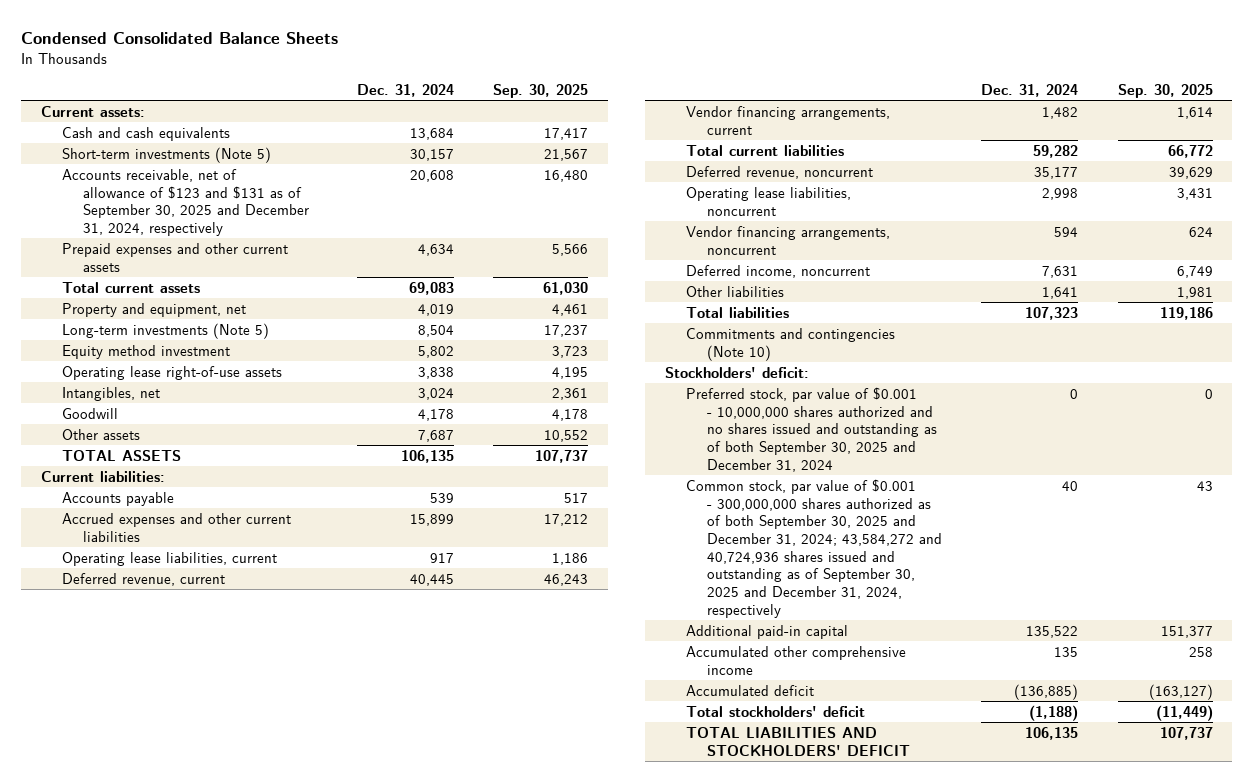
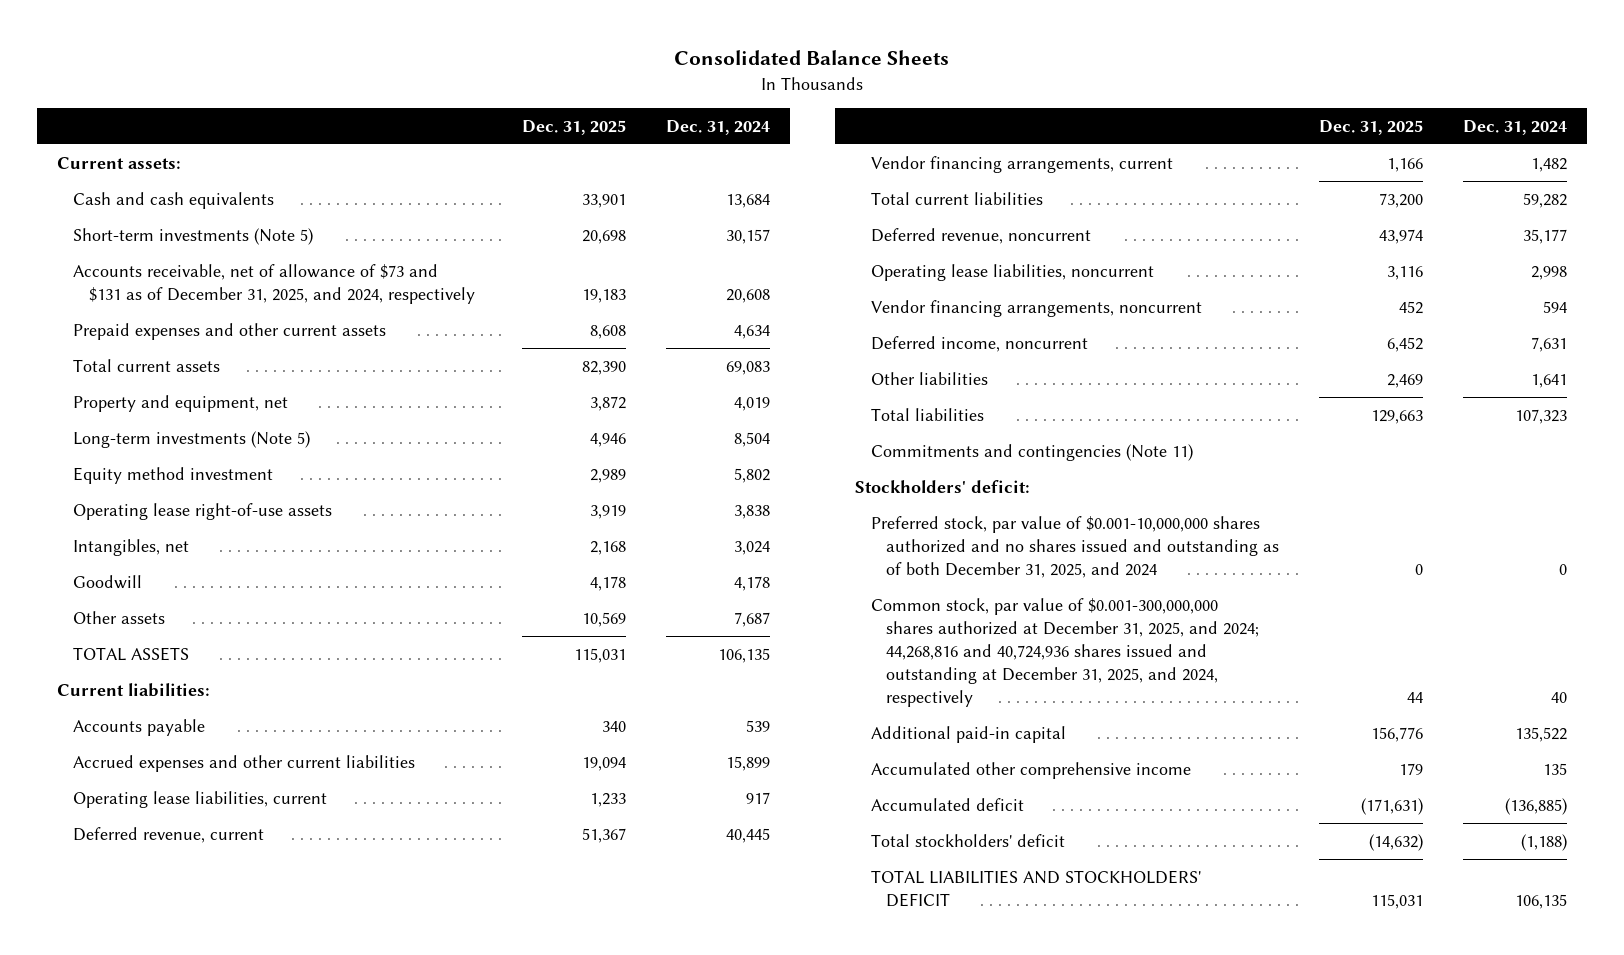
[21,32,339,45] Condensed Consolidated Balance Sheets -> [674,50,950,66] Consolidated Balance Sheets
[493,83,589,98] Sep. 30, 2025 -> none
none -> [521,119,626,135] Dec. 31, 2025
[61,168,309,236] Accounts receivable, net of allowance of $123 and $131 as of September 30, 2025 and December 31, 2024, respectively -> [72,263,475,304] Accounts receivable, net of allowance of $73 and $131 as of December 31, 2025, and 2024, respectively
[685,327,895,361] Commitments and contingencies (Note 10) -> [870,443,1193,461] Commitments and contingencies (Note 11)
[685,386,937,472] Preferred stock, par value of $0.001 - 10,000,000 shares authorized and no shares issued and outstanding as of both September 30, 2025 and December 31, 2024 -> [870,515,1280,578] Preferred stock, par value of $0.001-10,000,000 shares authorized and no shares issued and outstanding as of both December 31, 2025, and 2024
[685,478,942,618] Common stock, par value of $0.001 - 300,000,000 shares authorized as of both September 30, 2025 and December 31, 2024; 43,584,272 and 40,724,936 shares issued and outstanding as of September 30, 2025 and December 31, 2024, respectively -> [870,597,1260,707] Common stock, par value of $0.001-300,000,000 shares authorized at December 31, 2025, and 2024; 44,268,816 and 40,724,936 shares issued and outstanding at December 31, 2025, and 2024, respectively

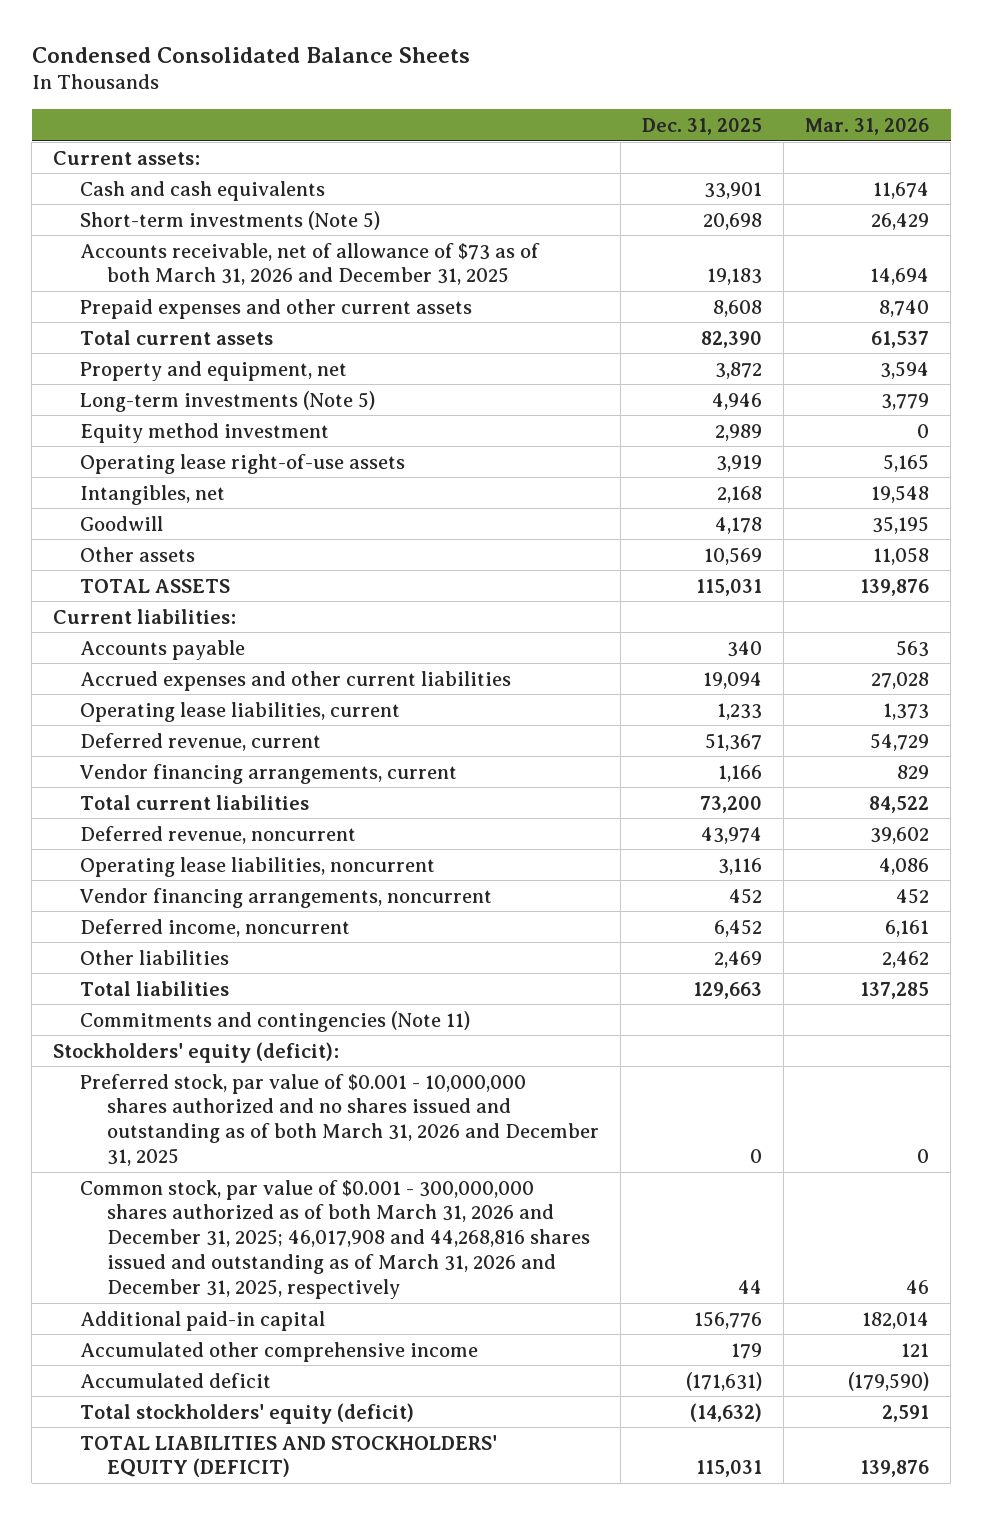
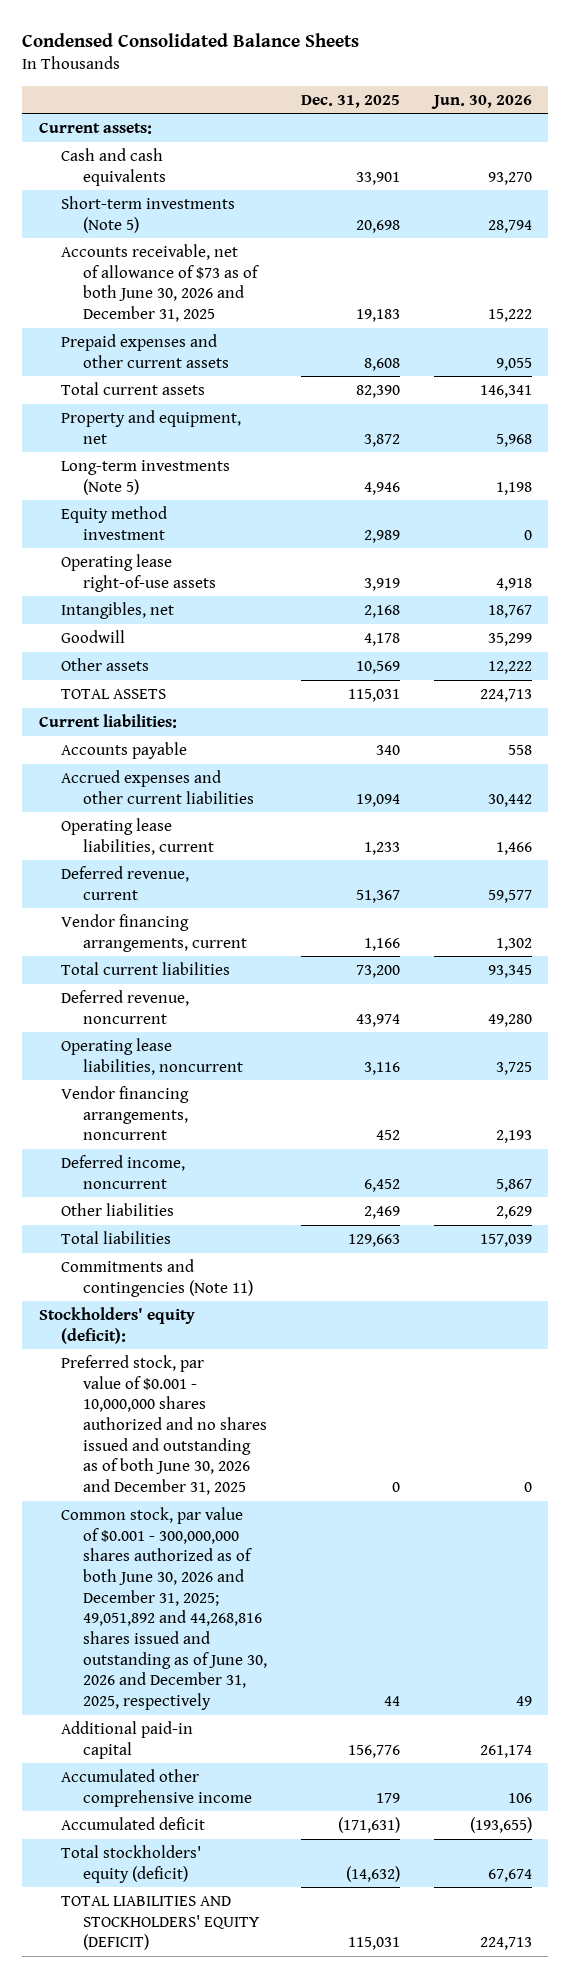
[805,117,930,135] Mar. 31, 2026 -> none
none -> [430,94,532,109] Jun. 30, 2026
[80,242,541,286] Accounts receivable, net of allowance of $73 as of both March 31, 2026 and December 31, 2025 -> [61,243,260,322] Accounts receivable, net of allowance of $73 as of both June 30, 2026 and December 31, 2025
[80,1073,599,1167] Preferred stock, par value of $0.001 - 10,000,000 shares authorized and no shares issued and outstanding as of both March 31, 2026 and December 31, 2025 -> [61,1354,268,1495] Preferred stock, par value of $0.001 - 10,000,000 shares authorized and no shares issued and outstanding as of both June 30, 2026 and December 31, 2025
[80,1179,590,1299] Common stock, par value of $0.001 - 300,000,000 shares authorized as of both March 31, 2026 and December 31, 2025; 46,017,908 and 44,268,816 shares issued and outstanding as of March 31, 2026 and December 31, 2025, respectively -> [61,1506,268,1711] Common stock, par value of $0.001 - 300,000,000 shares authorized as of both June 30, 2026 and December 31, 2025; 49,051,892 and 44,268,816 shares issued and outstanding as of June 30, 2026 and December 31, 2025, respectively

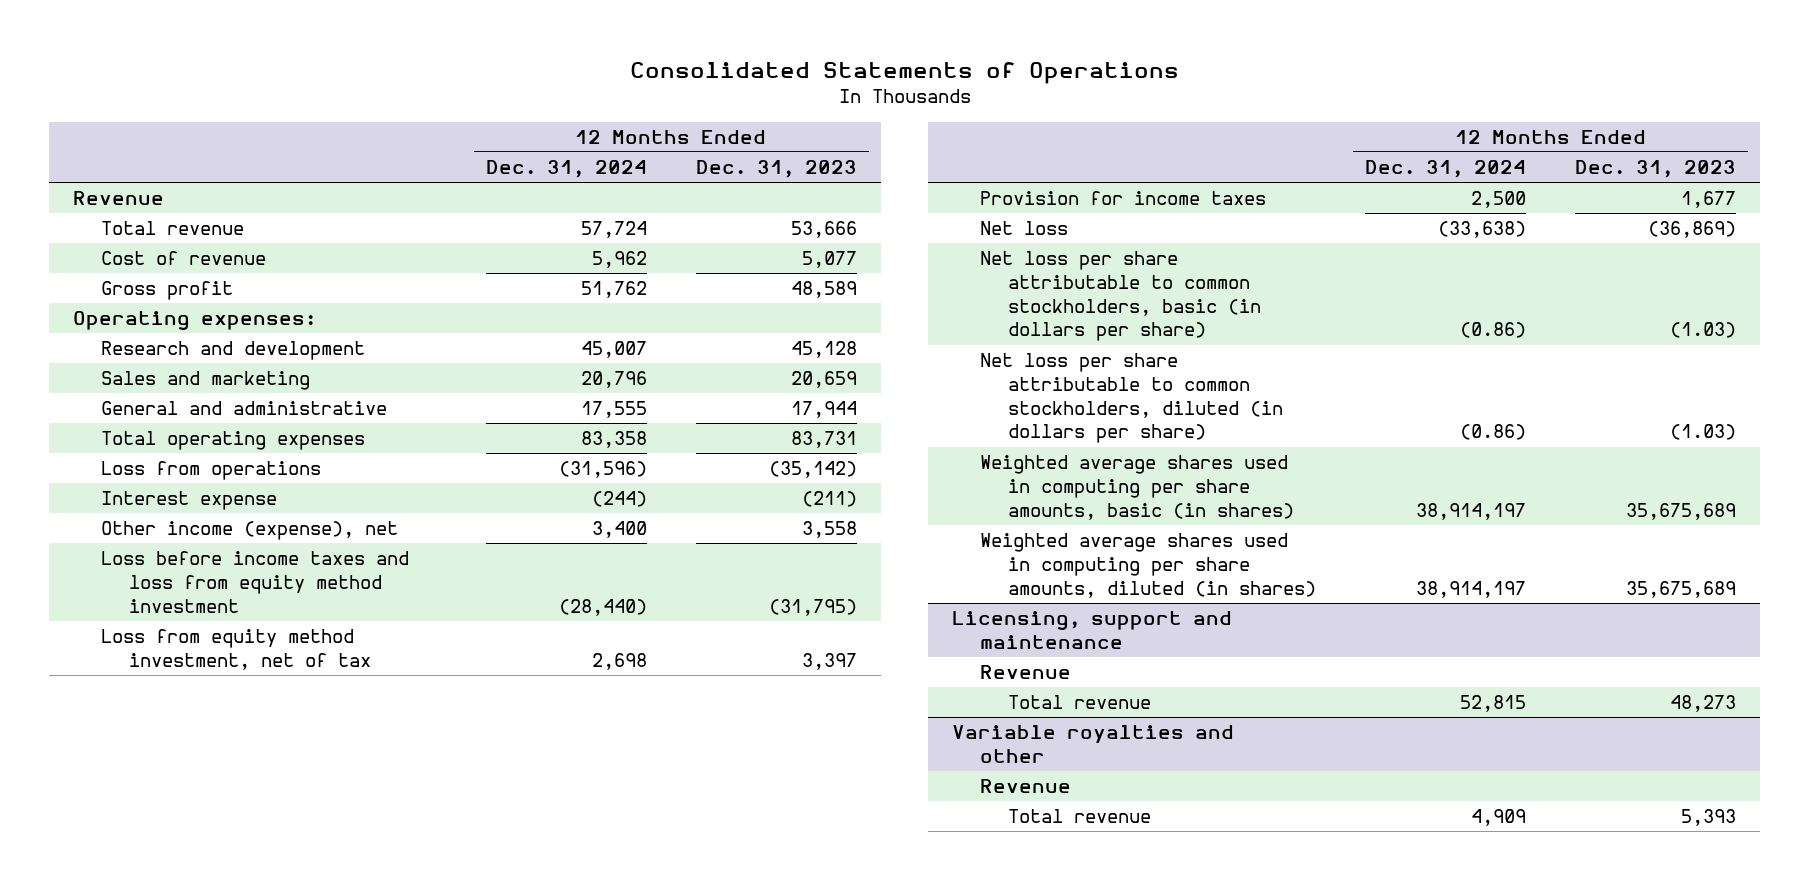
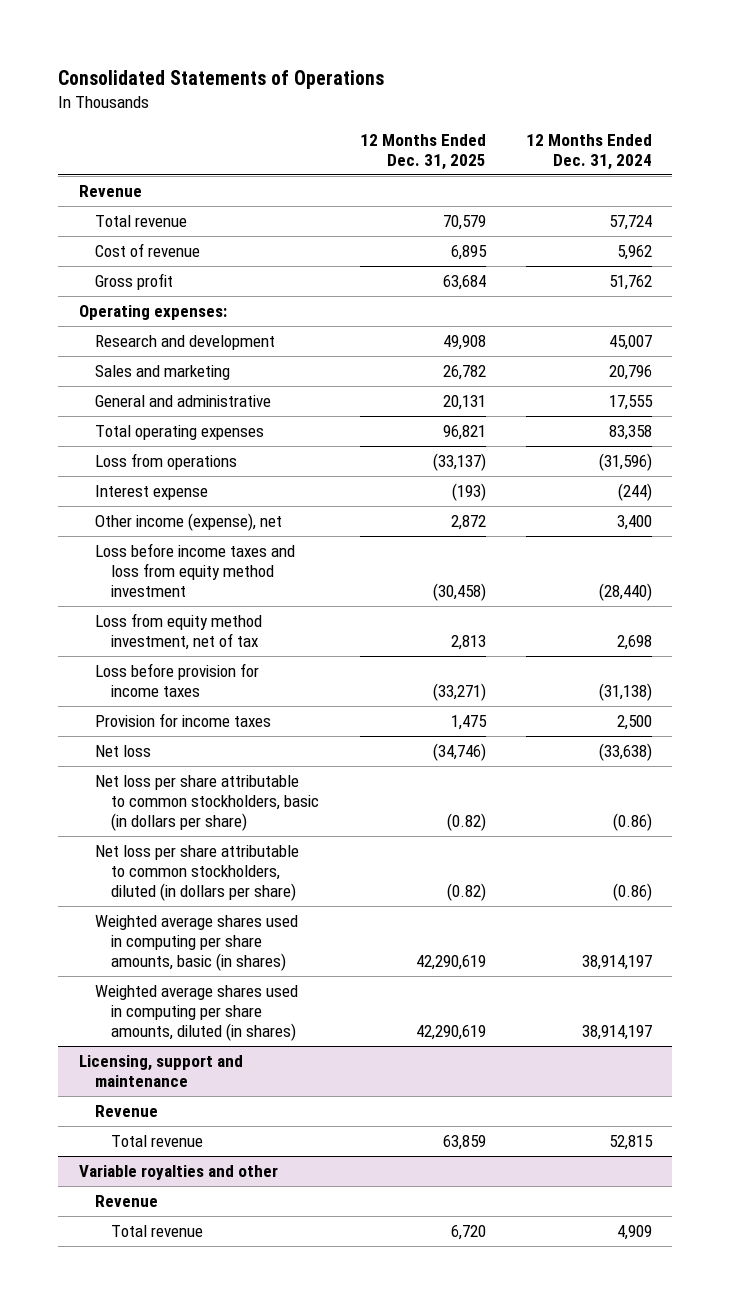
[695,160,857,179] Dec. 31, 2023 -> none
none -> [359,133,486,170] 12 Months Ended Dec. 31, 2025
none -> [94,663,259,698] Loss before provision for income taxes

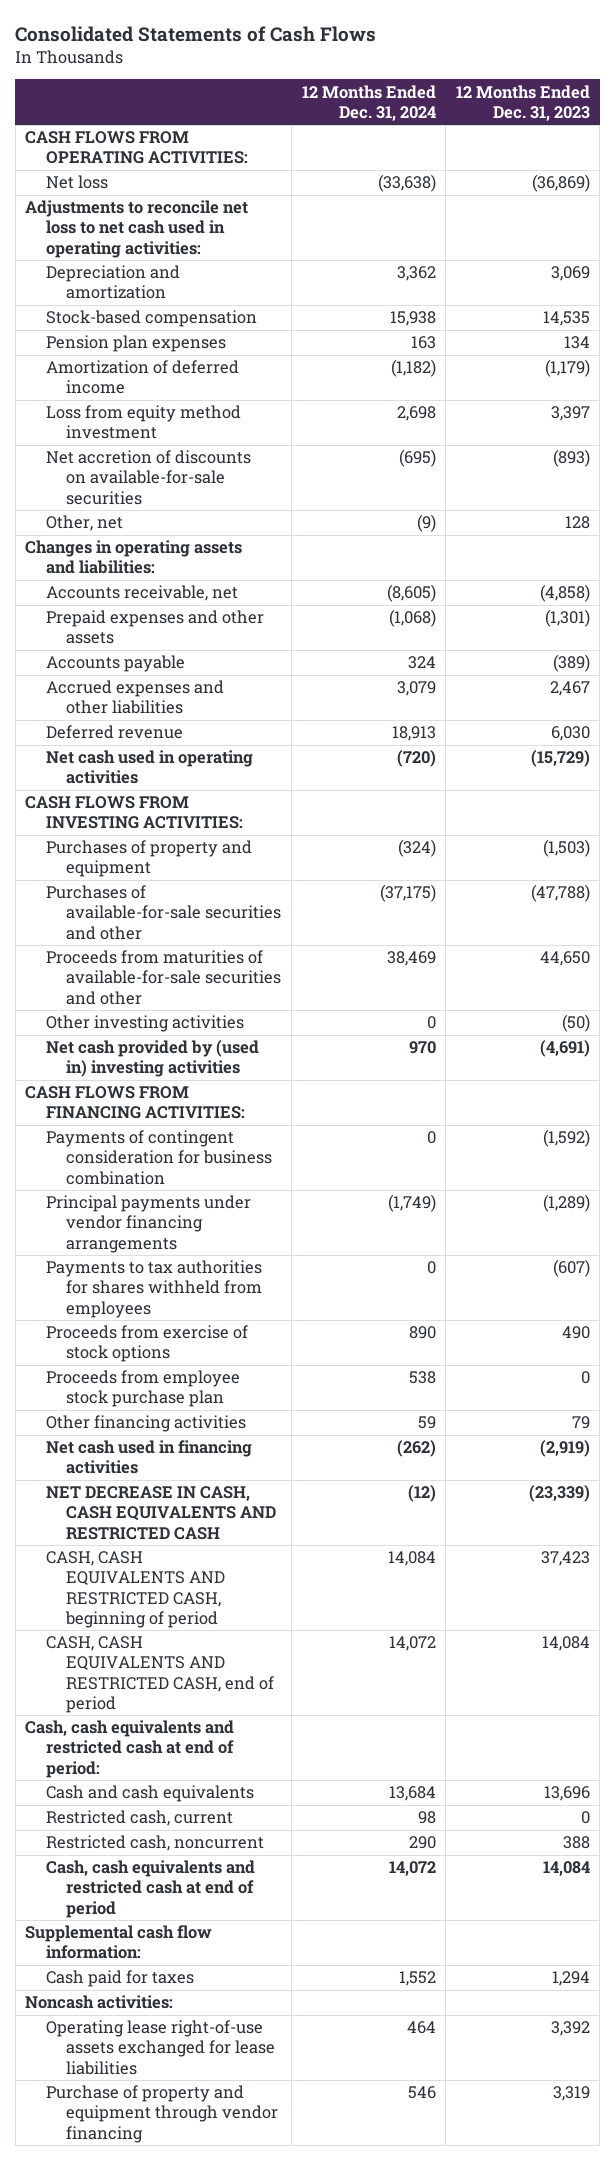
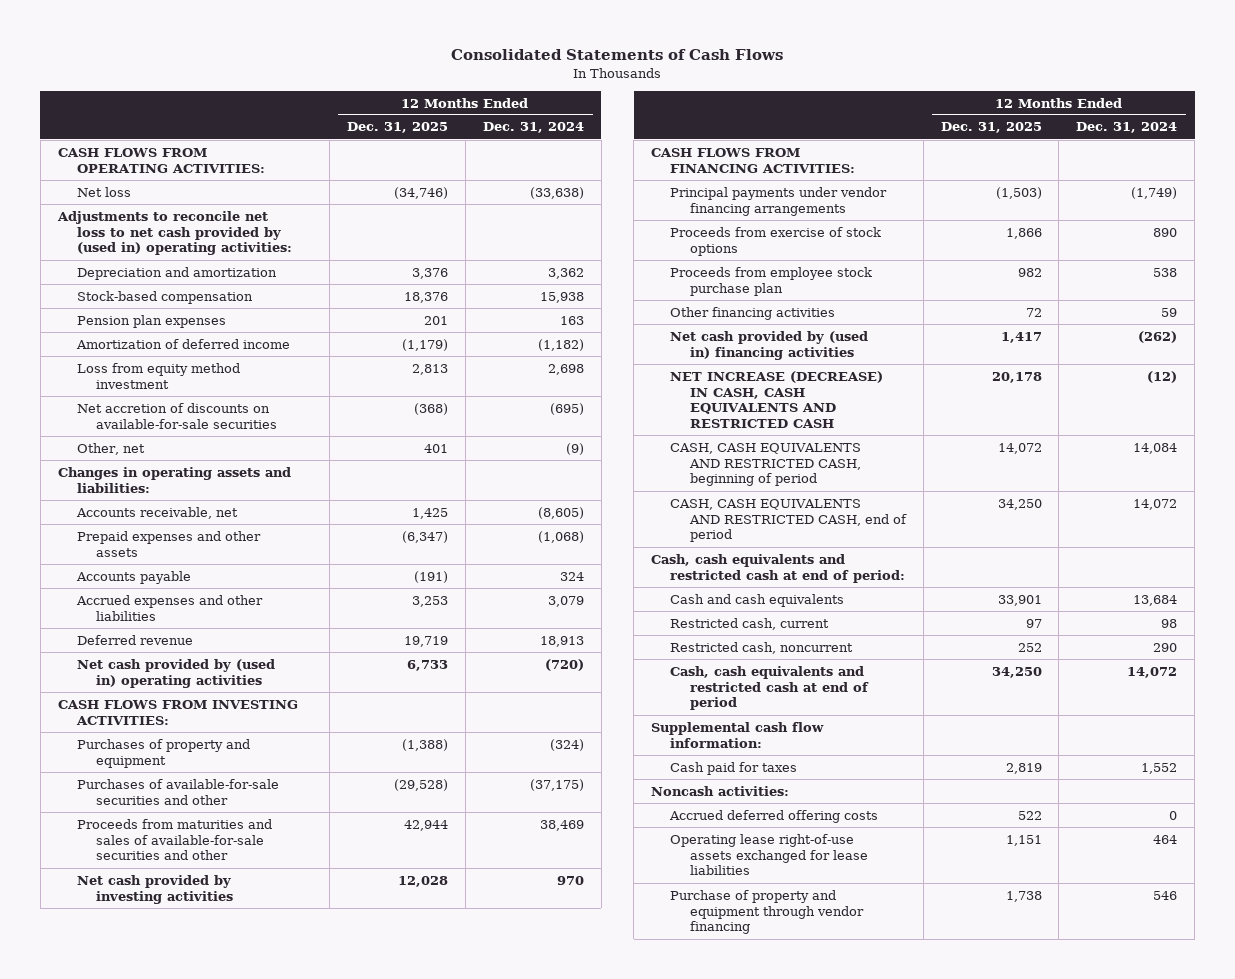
[455,84,590,121] 12 Months Ended Dec. 31, 2023 -> none
none -> [347,122,449,134] Dec. 31, 2025
[25,200,249,258] Adjustments to reconcile net loss to net cash used in operating activities: -> [56,210,292,256] Adjustments to reconcile net loss to net cash provided by (used in) operating activities:
[45,750,253,785] Net cash used in operating activities -> [76,658,275,688] Net cash provided by (used in) operating activities
[45,1015,244,1033] Other investing activities -> none
[45,950,282,1005] Proceeds from maturities of available-for-sale securities and other -> [76,818,272,861] Proceeds from maturities and sales of available-for-sale securities and other
[45,1040,259,1078] Net cash provided by (used in) investing activities -> [76,874,234,904] Net cash provided by investing activities
[45,1130,273,1185] Payments of contingent consideration for business combination -> none
[45,1260,263,1318] Payments to tax authorities for shares withheld from employees -> none
[45,1440,252,1475] Net cash used in financing activities -> [670,330,869,360] Net cash provided by (used in) financing activities
[45,1486,277,1540] NET DECREASE IN CASH, CASH EQUIVALENTS AND RESTRICTED CASH -> [670,370,884,429] NET INCREASE (DECREASE) IN CASH, CASH EQUIVALENTS AND RESTRICTED CASH
none -> [669,809,879,823] Accrued deferred offering costs

